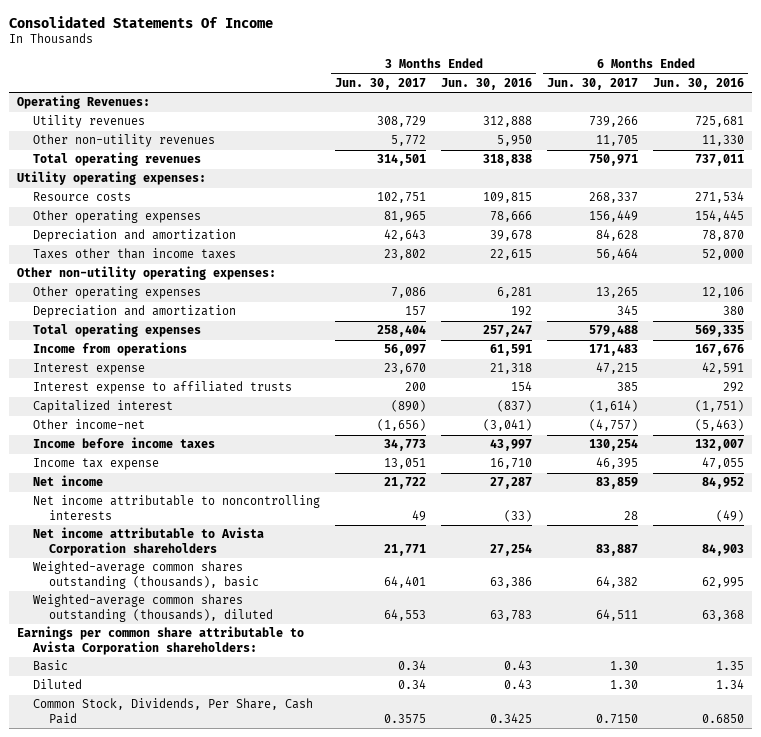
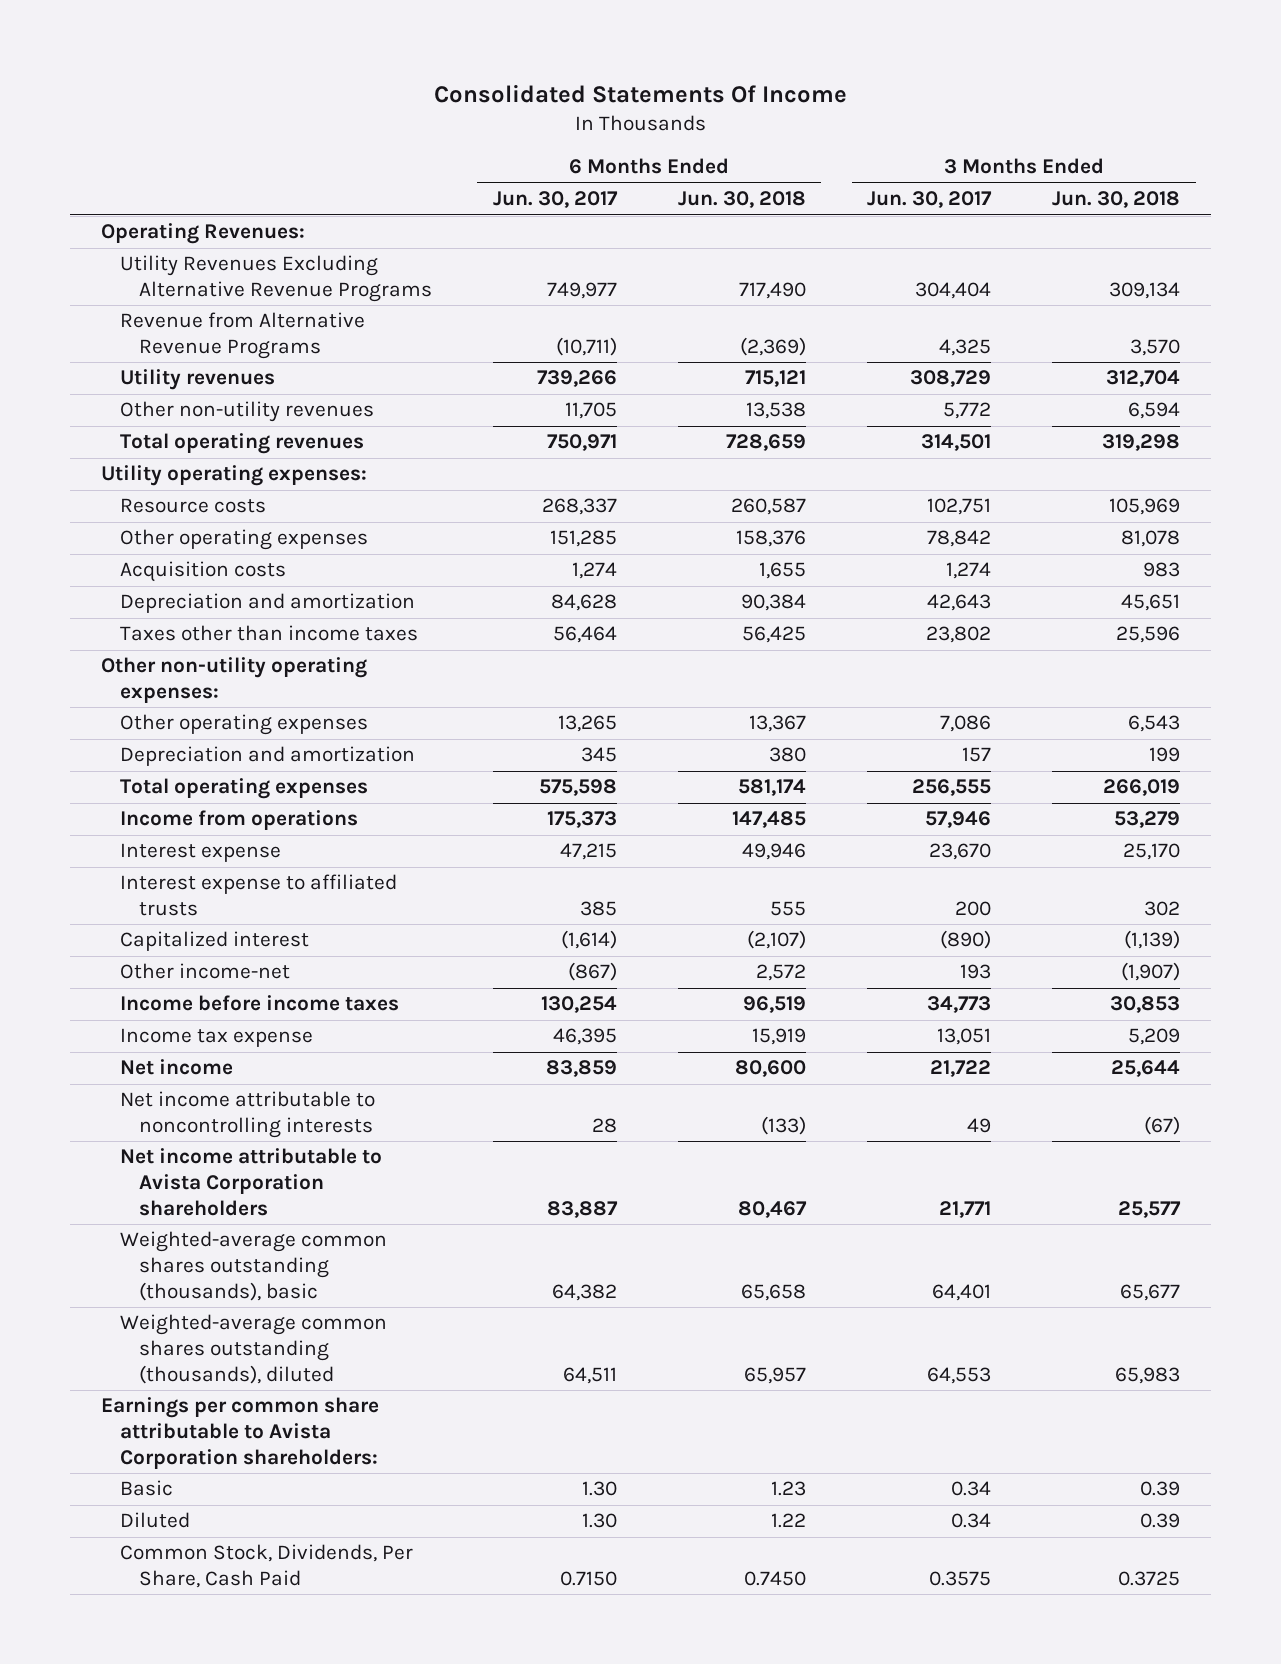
[441,78,533,91] Jun. 30, 2016 -> none
[653,78,745,91] Jun. 30, 2016 -> none
none -> [677,191,806,209] Jun. 30, 2018
none -> [1052,191,1181,209] Jun. 30, 2018
none -> [119,255,432,303] Utility Revenues Excluding Alternative Revenue Programs
none -> [119,312,365,360] Revenue from Alternative Revenue Programs
[384,211,427,223] 81,965 -> [927,530,992,548] 78,842
[589,210,639,223] 156,449 -> [549,530,617,548] 151,285
none -> [119,561,286,583] Acquisition costs
[377,325,427,338] 258,404 -> [912,779,992,797] 256,555
[589,325,639,338] 579,488 -> [538,779,617,797] 575,598
[384,344,427,357] 56,097 -> [925,811,992,829] 57,946
[589,344,639,357] 171,483 -> [546,811,617,829] 175,373
[377,419,427,432] (1,656) -> [960,964,992,980] 193
[589,419,639,432] (4,757) -> [567,962,617,982] (867)

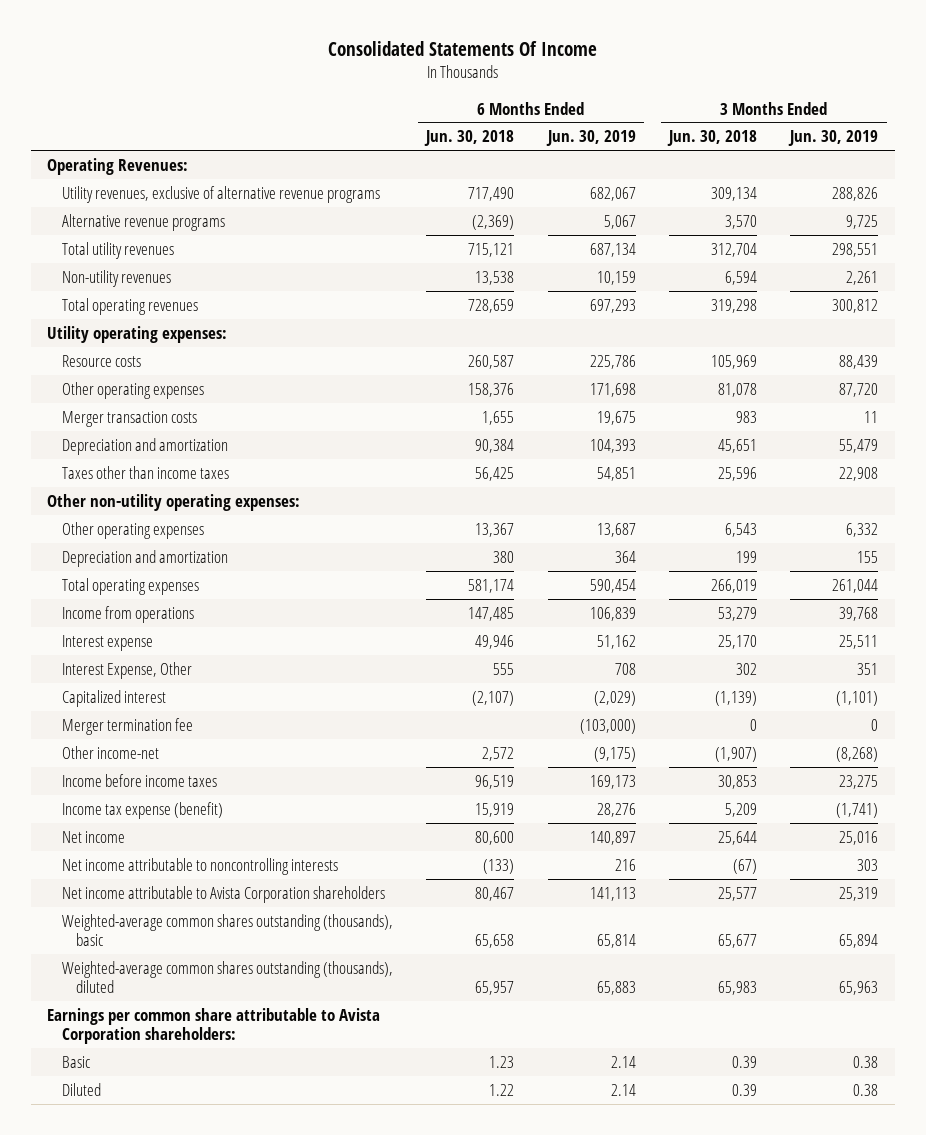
[492,191,618,209] Jun. 30, 2017 -> none
[867,191,993,209] Jun. 30, 2017 -> none
none -> [545,130,636,147] Jun. 30, 2019
none -> [788,130,879,147] Jun. 30, 2019
[119,255,432,303] Utility Revenues Excluding Alternative Revenue Programs -> [61,185,380,203] Utility revenues, exclusive of alternative revenue programs
[119,312,365,360] Revenue from Alternative Revenue Programs -> [61,213,225,231] Alternative revenue programs
[119,369,275,391] Utility revenues -> [61,241,174,259] Total utility revenues
[119,401,374,423] Other non-utility revenues -> [61,269,171,287] Non-utility revenues
[119,561,286,583] Acquisition costs -> [61,410,197,427] Merger transaction costs
[119,874,397,917] Interest expense to affiliated trusts -> [61,661,192,679] Interest Expense, Other
none -> [61,717,193,735] Merger termination fee
[119,1028,313,1048] Income tax expense -> [61,801,223,819] Income tax expense (benefit)
[119,1544,413,1589] Common Stock, Dividends, Per Share, Cash Paid -> none

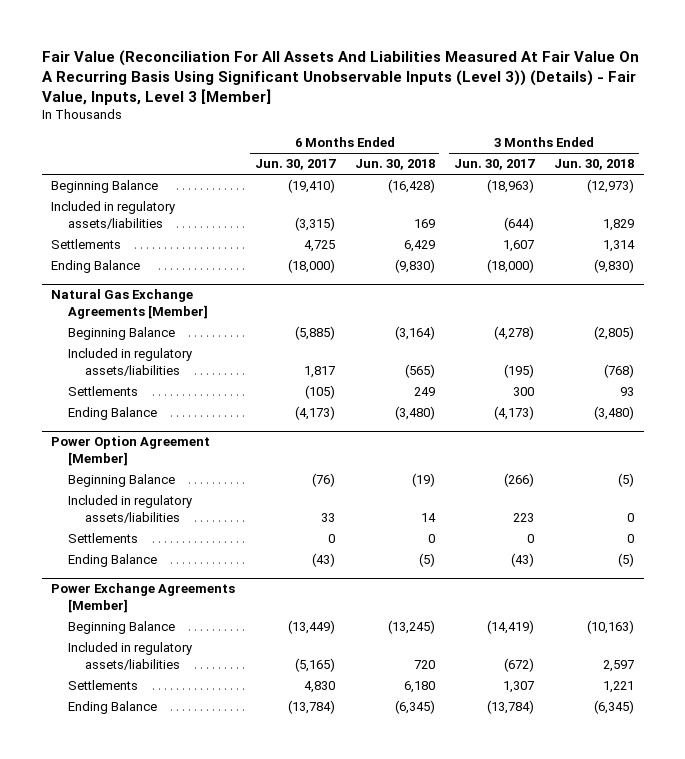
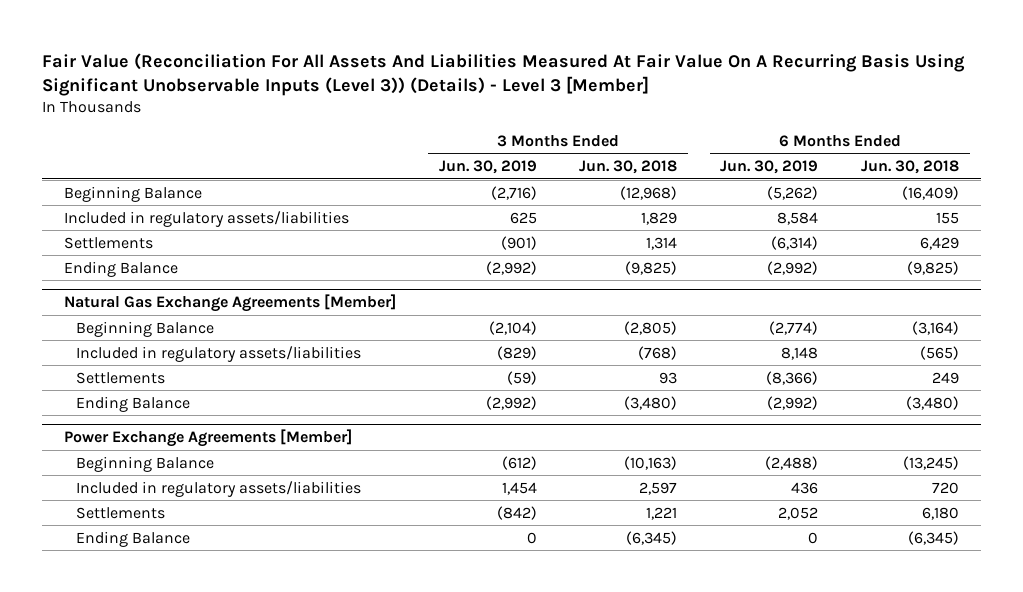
[41,49,639,105] Fair Value (Reconciliation For All Assets And Liabilities Measured At Fair Value On A Recurring Basis Using Significant Unobservable Inputs (Level 3)) (Details) - Fair Value, Inputs, Level 3 [Member] -> [42,52,966,97] Fair Value (Reconciliation For All Assets And Liabilities Measured At Fair Value On A Recurring Basis Using Significant Unobservable Inputs (Level 3)) (Details) - Level 3 [Member]
[254,159,336,171] Jun. 30, 2017 -> none
[454,159,536,171] Jun. 30, 2017 -> none
none -> [438,159,537,174] Jun. 30, 2019
none -> [720,159,819,174] Jun. 30, 2019
[387,179,435,194] (16,428) -> [902,185,960,200] (16,409)
[586,179,634,194] (12,973) -> [620,185,678,200] (12,968)
[413,218,435,228] 169 -> [936,211,960,224] 155
[394,259,435,274] (9,830) -> [907,260,960,275] (9,825)
[593,259,634,274] (9,830) -> [625,260,678,275] (9,825)
[51,436,211,467] Power Option Agreement [Member] -> none
[68,474,176,488] Beginning Balance -> none
[68,495,193,523] Included in regulatory assets/liabilities -> none
[68,533,139,544] Settlements -> none
[68,554,158,568] Ending Balance -> none

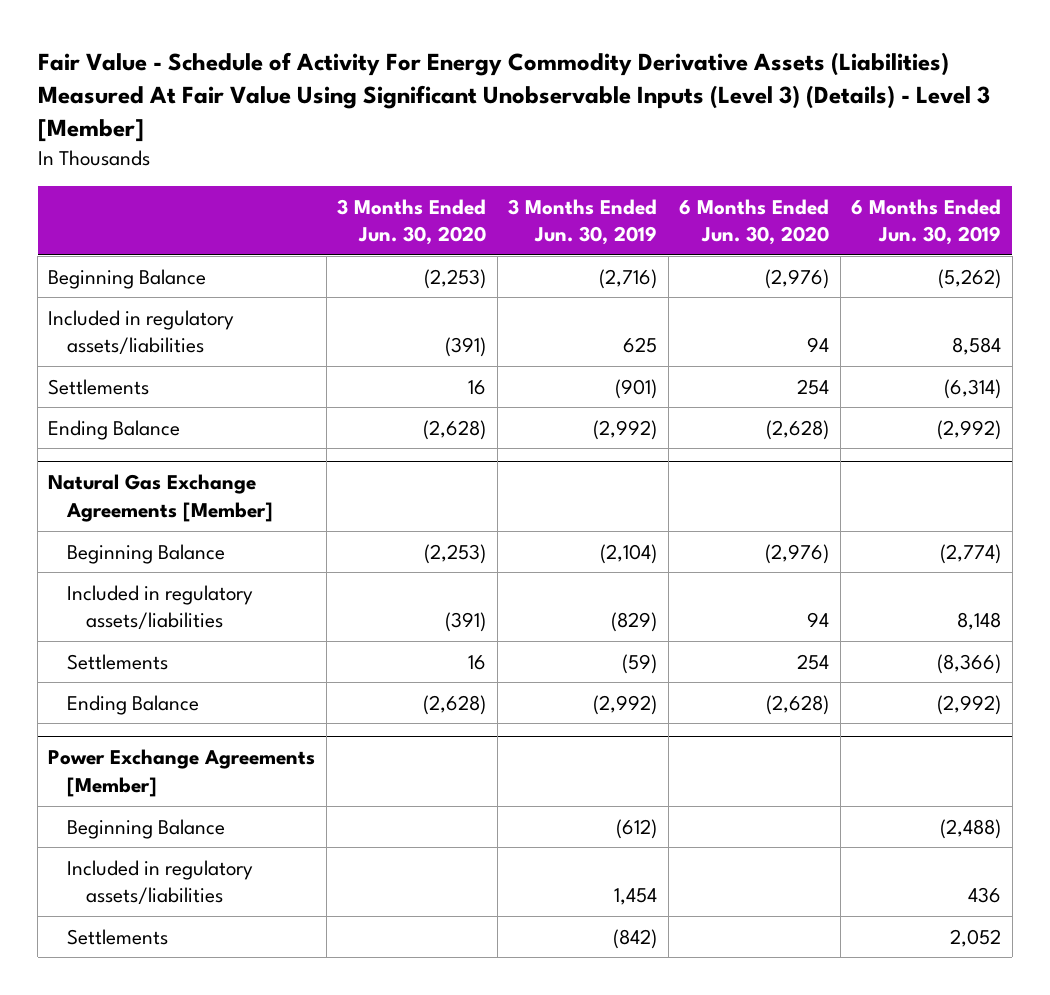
[42,52,966,97] Fair Value (Reconciliation For All Assets And Liabilities Measured At Fair Value On A Recurring Basis Using Significant Unobservable Inputs (Level 3)) (Details) - Level 3 [Member] -> [37,52,990,143] Fair Value - Schedule of Activity For Energy Commodity Derivative Assets (Liabilities) Measured At Fair Value Using Significant Unobservable Inputs (Level 3) (Details) - Level 3 [Member]
[579,159,678,174] Jun. 30, 2018 -> none
[861,159,960,174] Jun. 30, 2018 -> none
none -> [337,198,487,246] 3 Months Ended Jun. 30, 2020
none -> [679,198,830,246] 6 Months Ended Jun. 30, 2020
[76,530,191,547] Ending Balance -> none

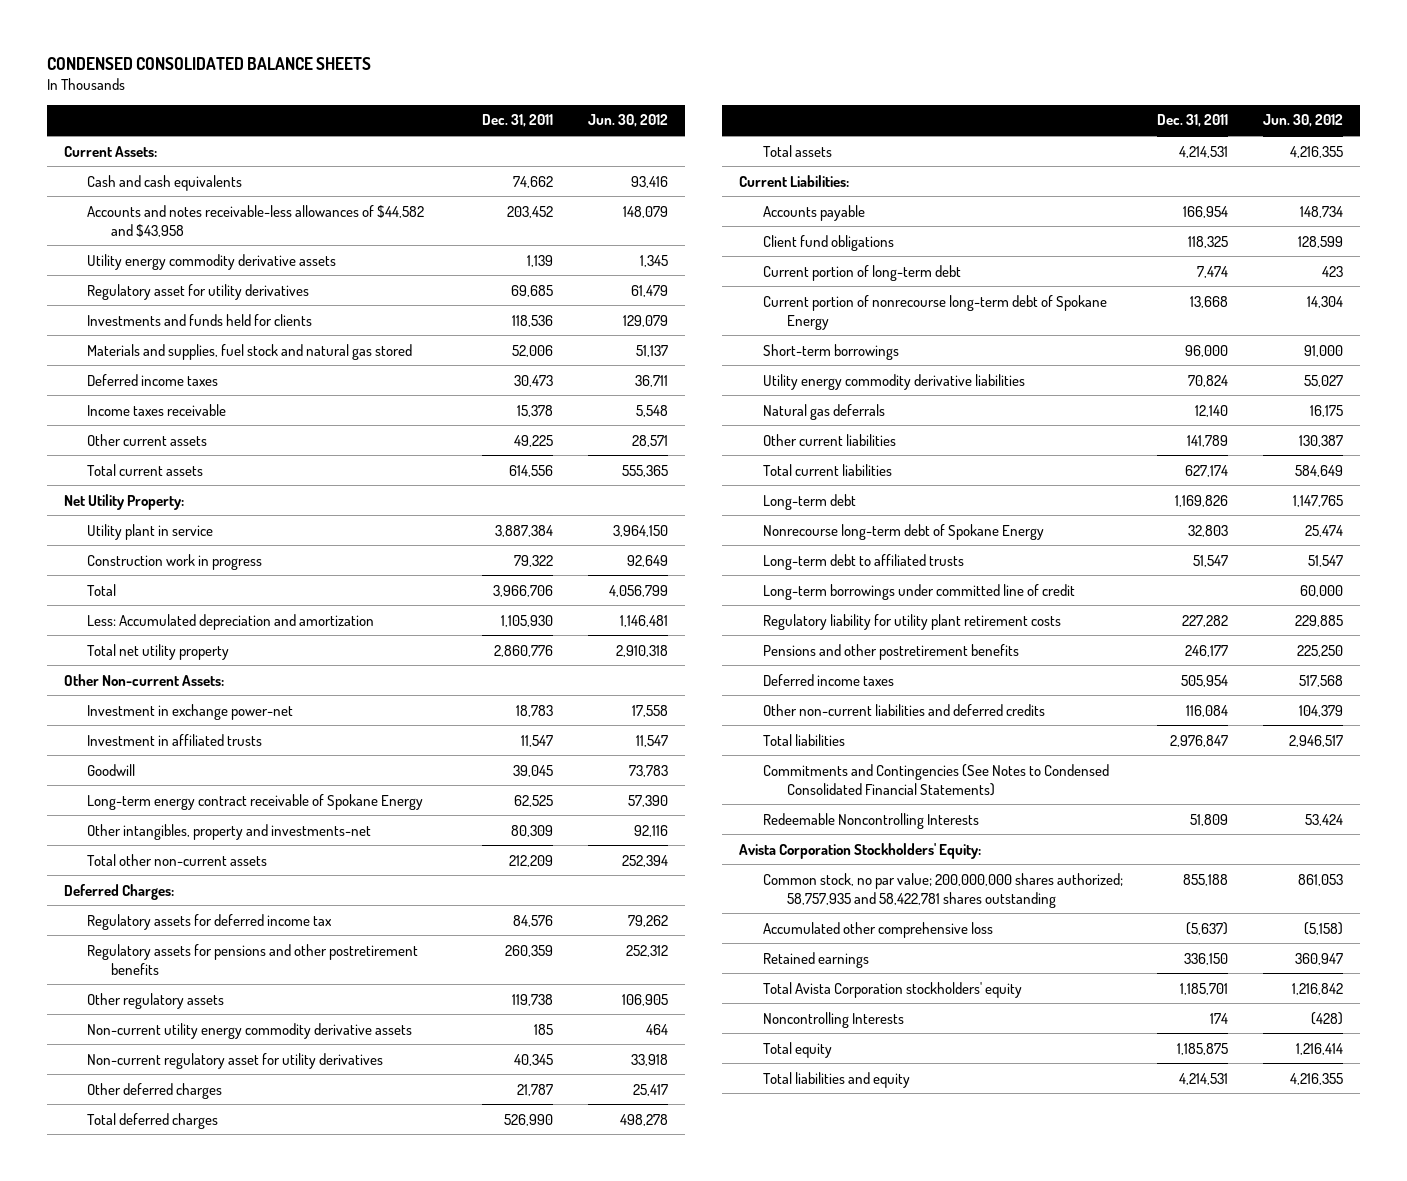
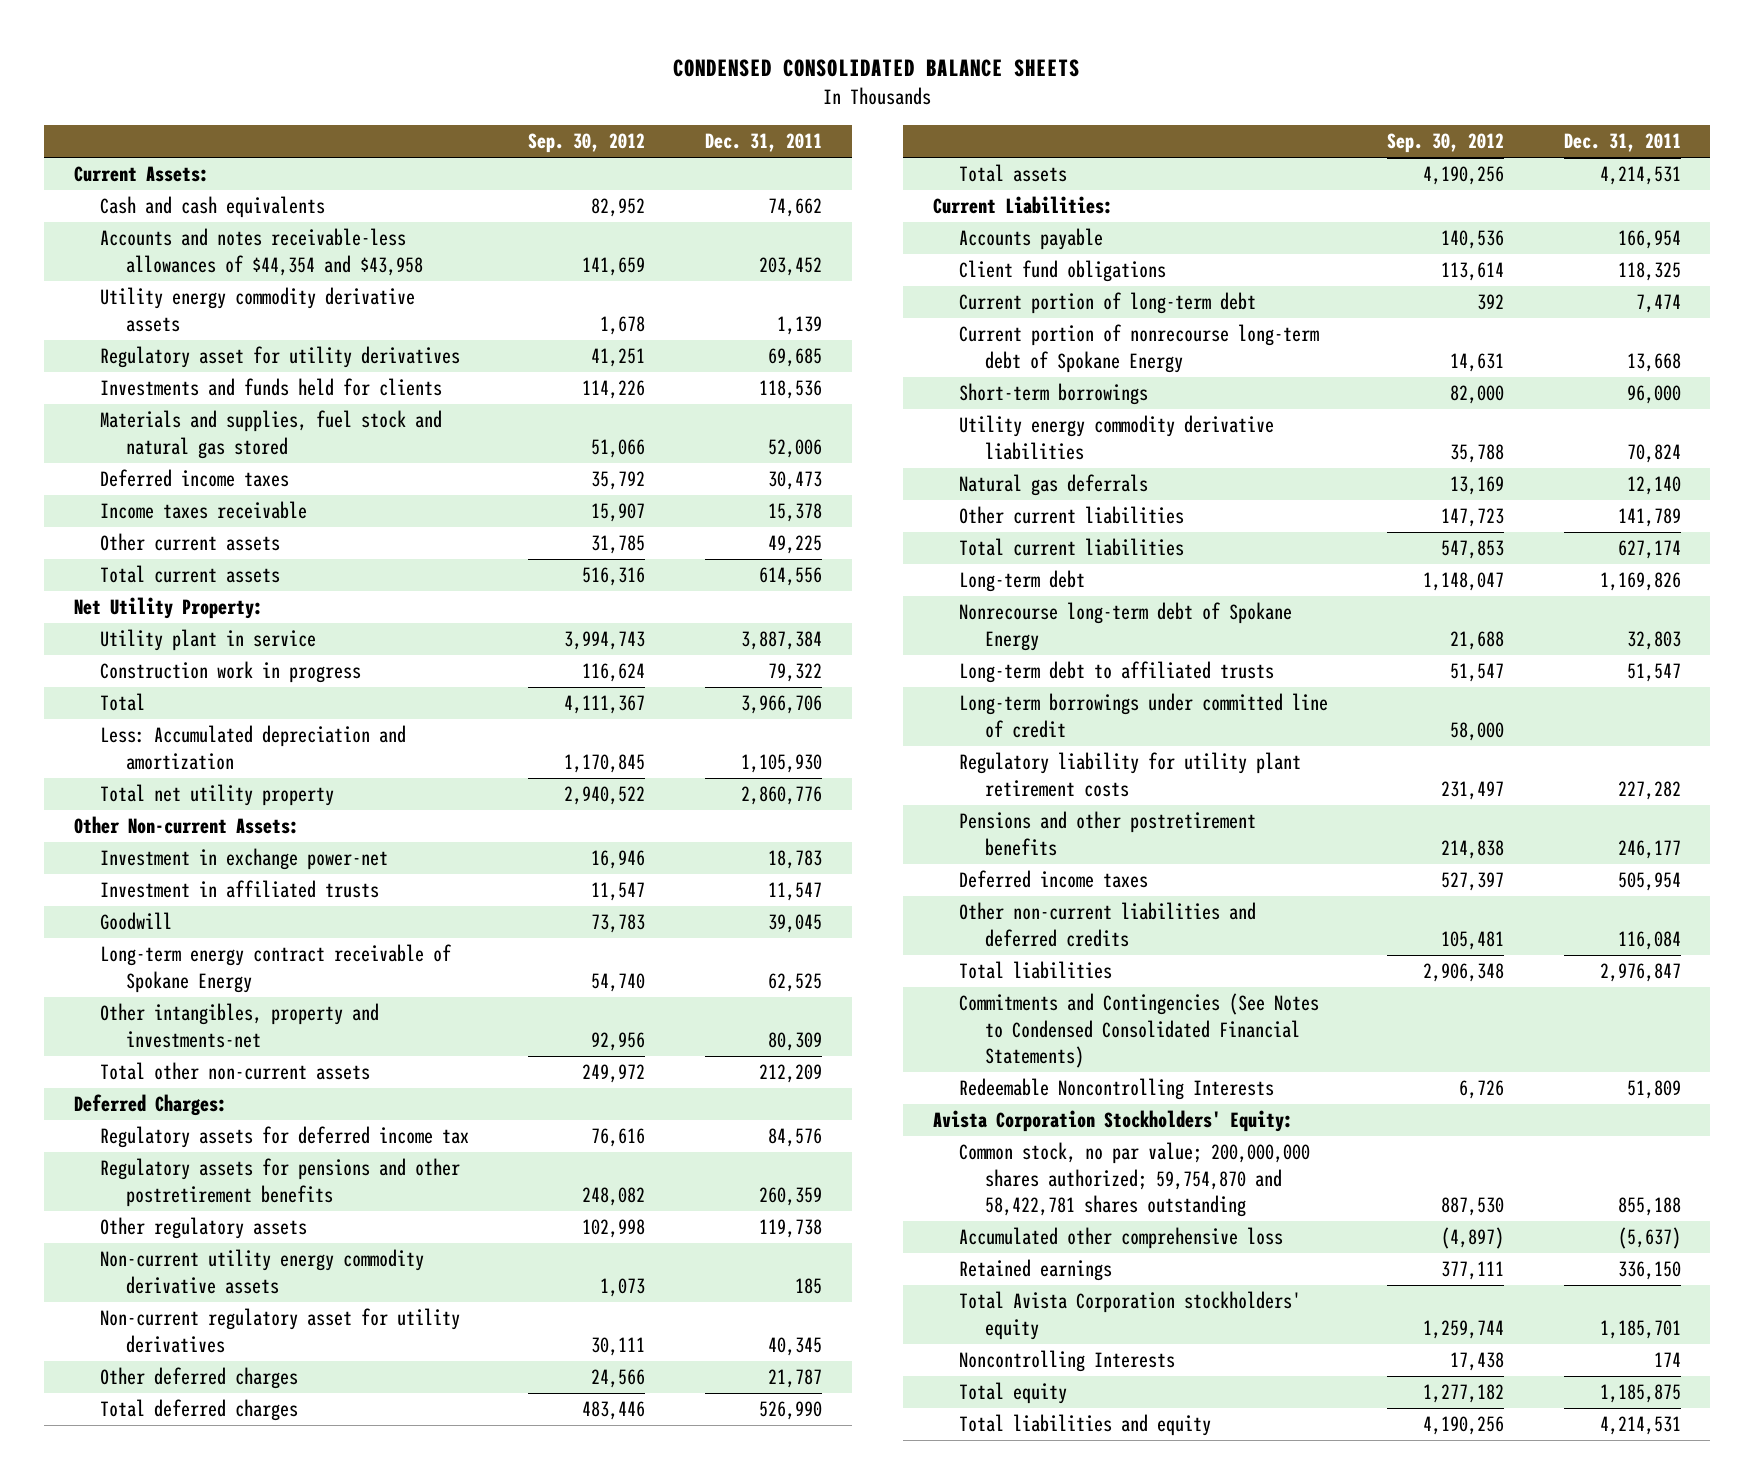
[587,114,668,128] Jun. 30, 2012 -> none
none -> [528,133,646,154] Sep. 30, 2012
[87,204,425,237] Accounts and notes receivable-less allowances of $44,582 and $43,958 -> [100,228,424,276] Accounts and notes receivable-less allowances of $44,354 and $43,958
[762,872,1123,908] Common stock, no par value; 200,000,000 shares authorized; 58,757,935 and 58,422,781 shares outstanding -> [958,1142,1310,1218] Common stock, no par value; 200,000,000 shares authorized; 59,754,870 and 58,422,781 shares outstanding

